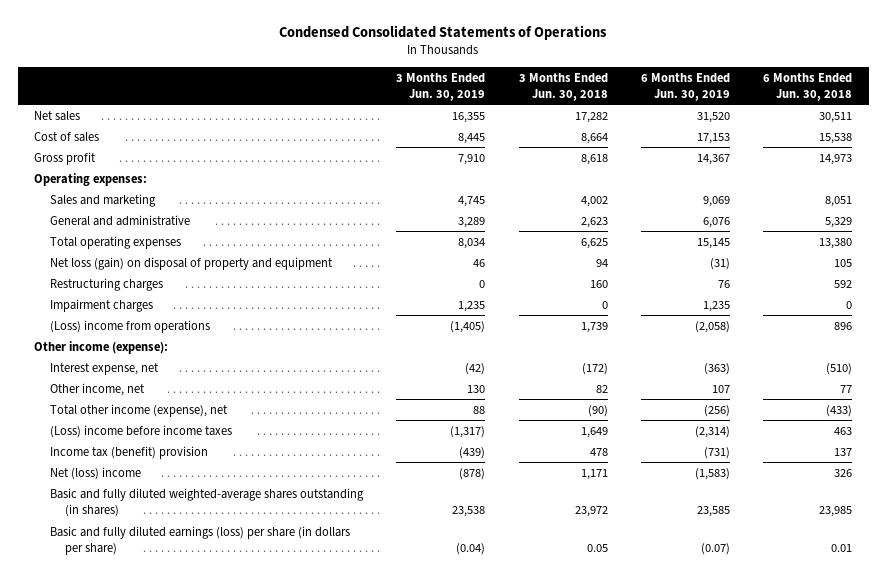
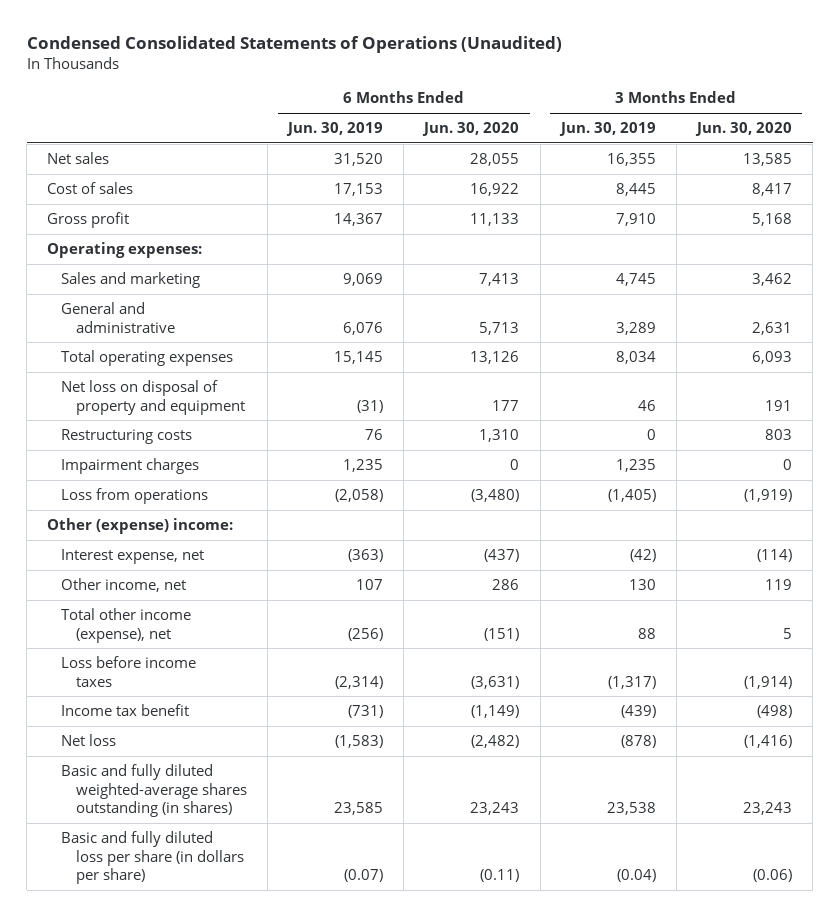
[279,25,608,41] Condensed Consolidated Statements of Operations -> [26,36,562,54] Condensed Consolidated Statements of Operations (Unaudited)
[518,72,608,101] 3 Months Ended Jun. 30, 2018 -> none
[763,72,853,101] 6 Months Ended Jun. 30, 2018 -> none
none -> [422,122,520,137] Jun. 30, 2020
none -> [695,122,793,137] Jun. 30, 2020
[49,277,163,291] Restructuring charges -> none
[49,256,333,270] Net loss (gain) on disposal of property and equipment -> [61,380,245,415] Net loss on disposal of property and equipment
none -> [61,429,193,445] Restructuring costs
[49,319,210,333] (Loss) income from operations -> [61,488,209,505] Loss from operations
[34,340,169,354] Other income (expense): -> [47,518,234,535] Other (expense) income:
[49,424,232,438] (Loss) income before income taxes -> [61,656,197,687] Loss before income taxes
[49,445,208,459] Income tax (benefit) provision -> [61,704,190,717] Income tax benefit
[49,466,141,480] Net (loss) income -> [61,734,117,747] Net loss
[49,525,350,556] Basic and fully diluted earnings (loss) per share (in dollars per share) -> [61,831,244,885] Basic and fully diluted loss per share (in dollars per share)

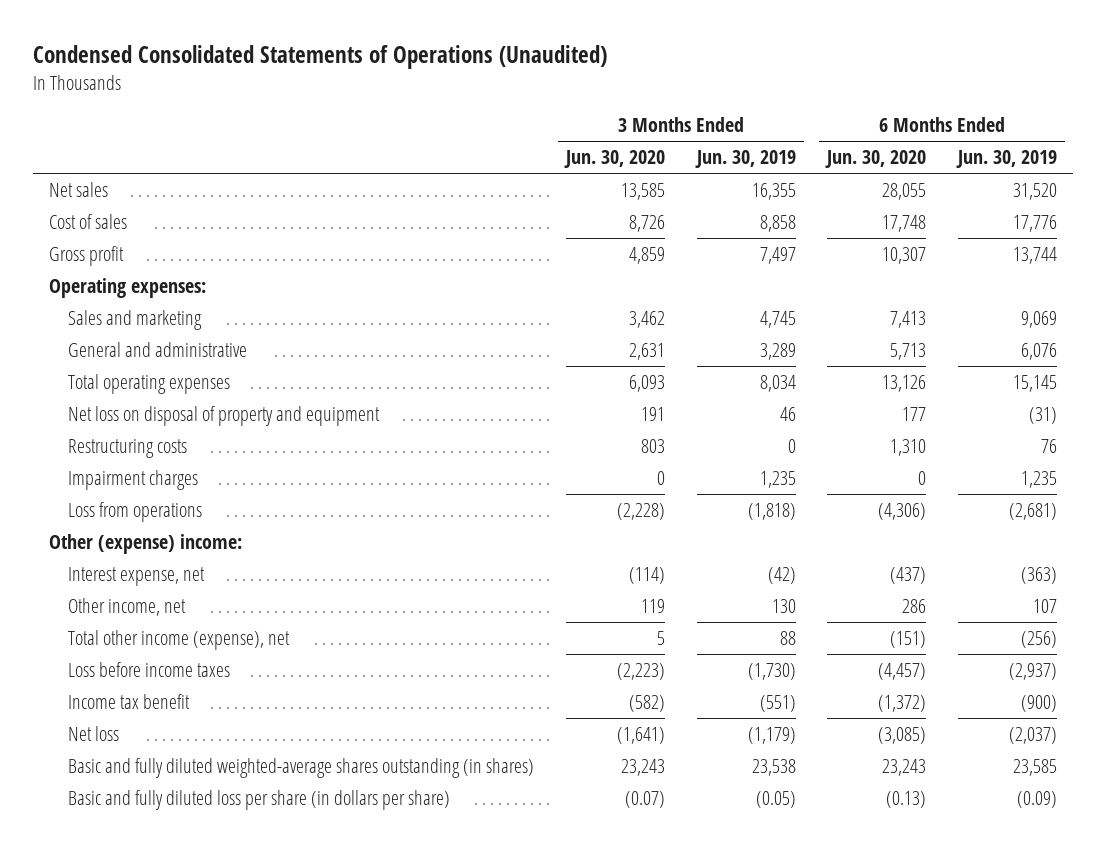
[333,183,383,197] 17,153 -> [1013,214,1058,232] 17,776
[470,183,520,197] 16,922 -> [882,214,927,232] 17,748
[615,183,656,197] 8,445 -> [759,214,796,232] 8,858
[752,183,793,197] 8,417 -> [628,214,665,232] 8,726
[333,213,383,227] 14,367 -> [1013,246,1058,264] 13,744
[470,213,520,227] 11,133 -> [882,246,927,264] 10,307
[615,213,656,227] 7,910 -> [759,246,796,264] 7,497
[752,213,793,227] 5,168 -> [628,246,665,264] 4,859
[334,489,383,503] (2,058) -> [1009,502,1058,520] (2,681)
[471,489,520,503] (3,480) -> [878,502,927,520] (4,306)
[607,489,656,503] (1,405) -> [747,502,796,520] (1,818)
[744,489,793,503] (1,919) -> [616,502,665,520] (2,228)
[334,675,383,689] (2,314) -> [1009,662,1058,680] (2,937)
[471,675,520,689] (3,631) -> [878,662,927,680] (4,457)
[607,675,656,689] (1,317) -> [747,662,796,680] (1,730)
[744,675,793,689] (1,914) -> [616,662,665,680] (2,223)
[347,705,383,719] (731) -> [1021,694,1058,712] (900)
[471,705,520,719] (1,149) -> [878,694,927,712] (1,372)
[620,705,656,719] (439) -> [759,694,796,712] (551)
[757,705,793,719] (498) -> [628,694,665,712] (582)
[334,735,383,749] (1,583) -> [1009,726,1058,744] (2,037)
[471,735,520,749] (2,482) -> [878,726,927,744] (3,085)
[620,735,656,749] (878) -> [747,726,796,744] (1,179)
[744,735,793,749] (1,416) -> [616,726,665,744] (1,641)
[343,869,383,883] (0.07) -> [1017,790,1058,808] (0.09)
[480,869,520,883] (0.11) -> [886,790,927,808] (0.13)
[616,869,656,883] (0.04) -> [755,790,796,808] (0.05)
[753,869,793,883] (0.06) -> [624,790,665,808] (0.07)

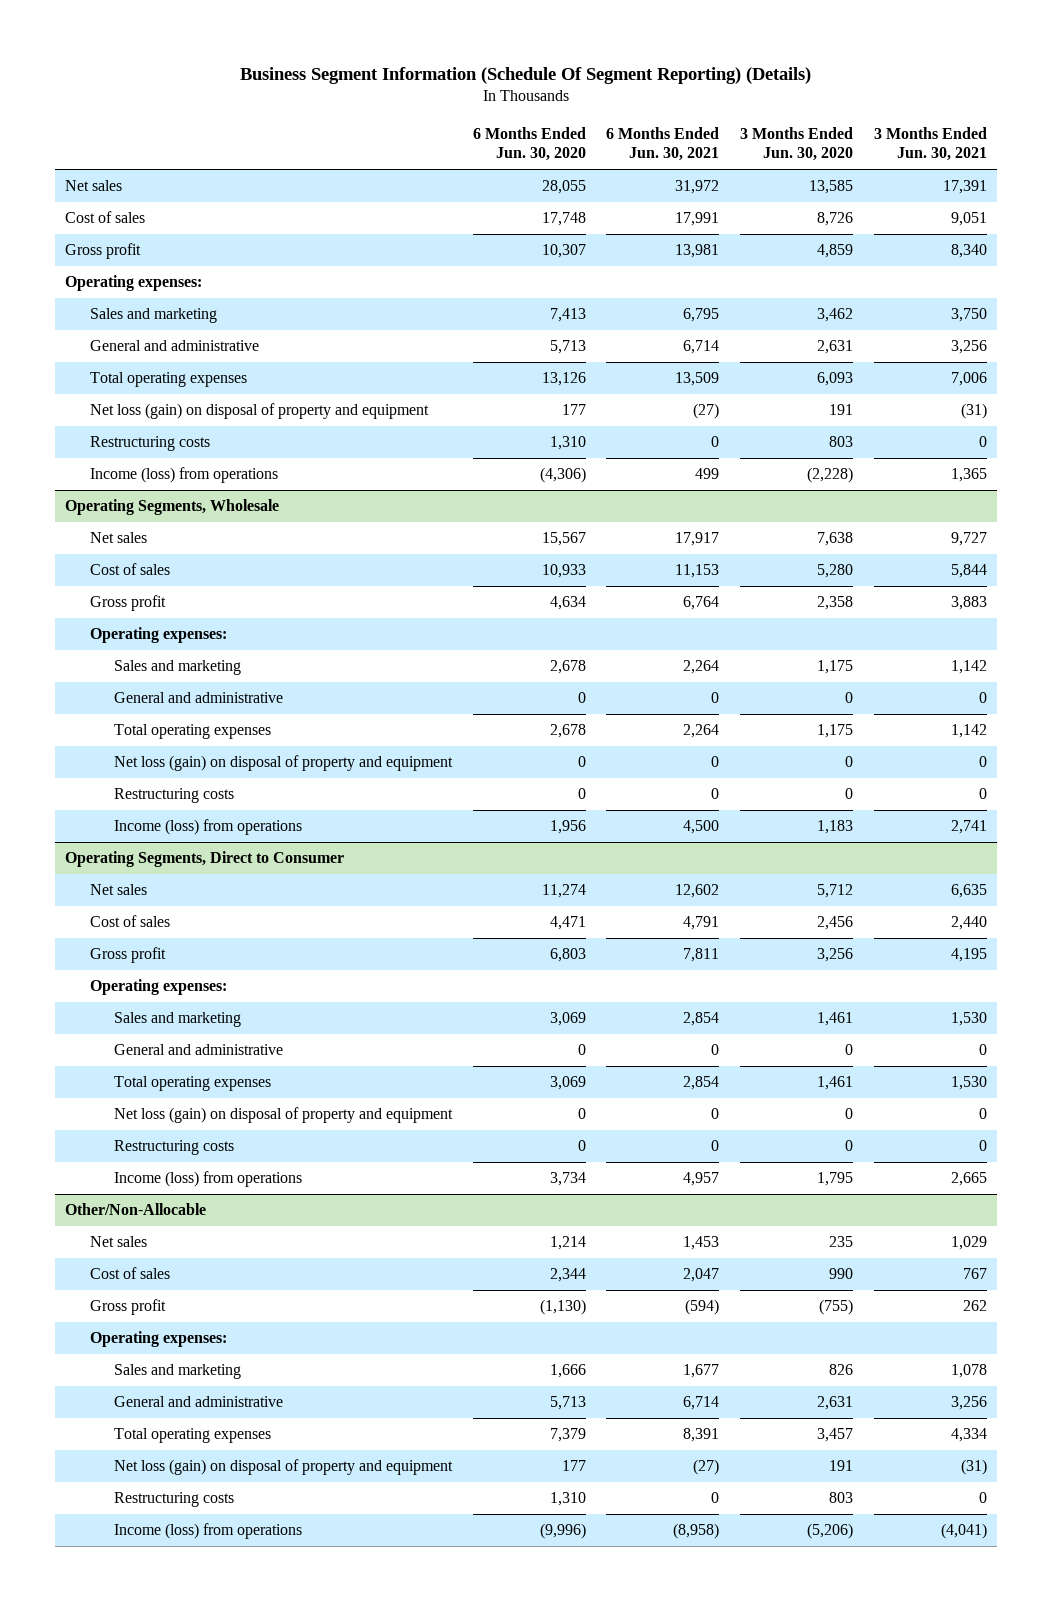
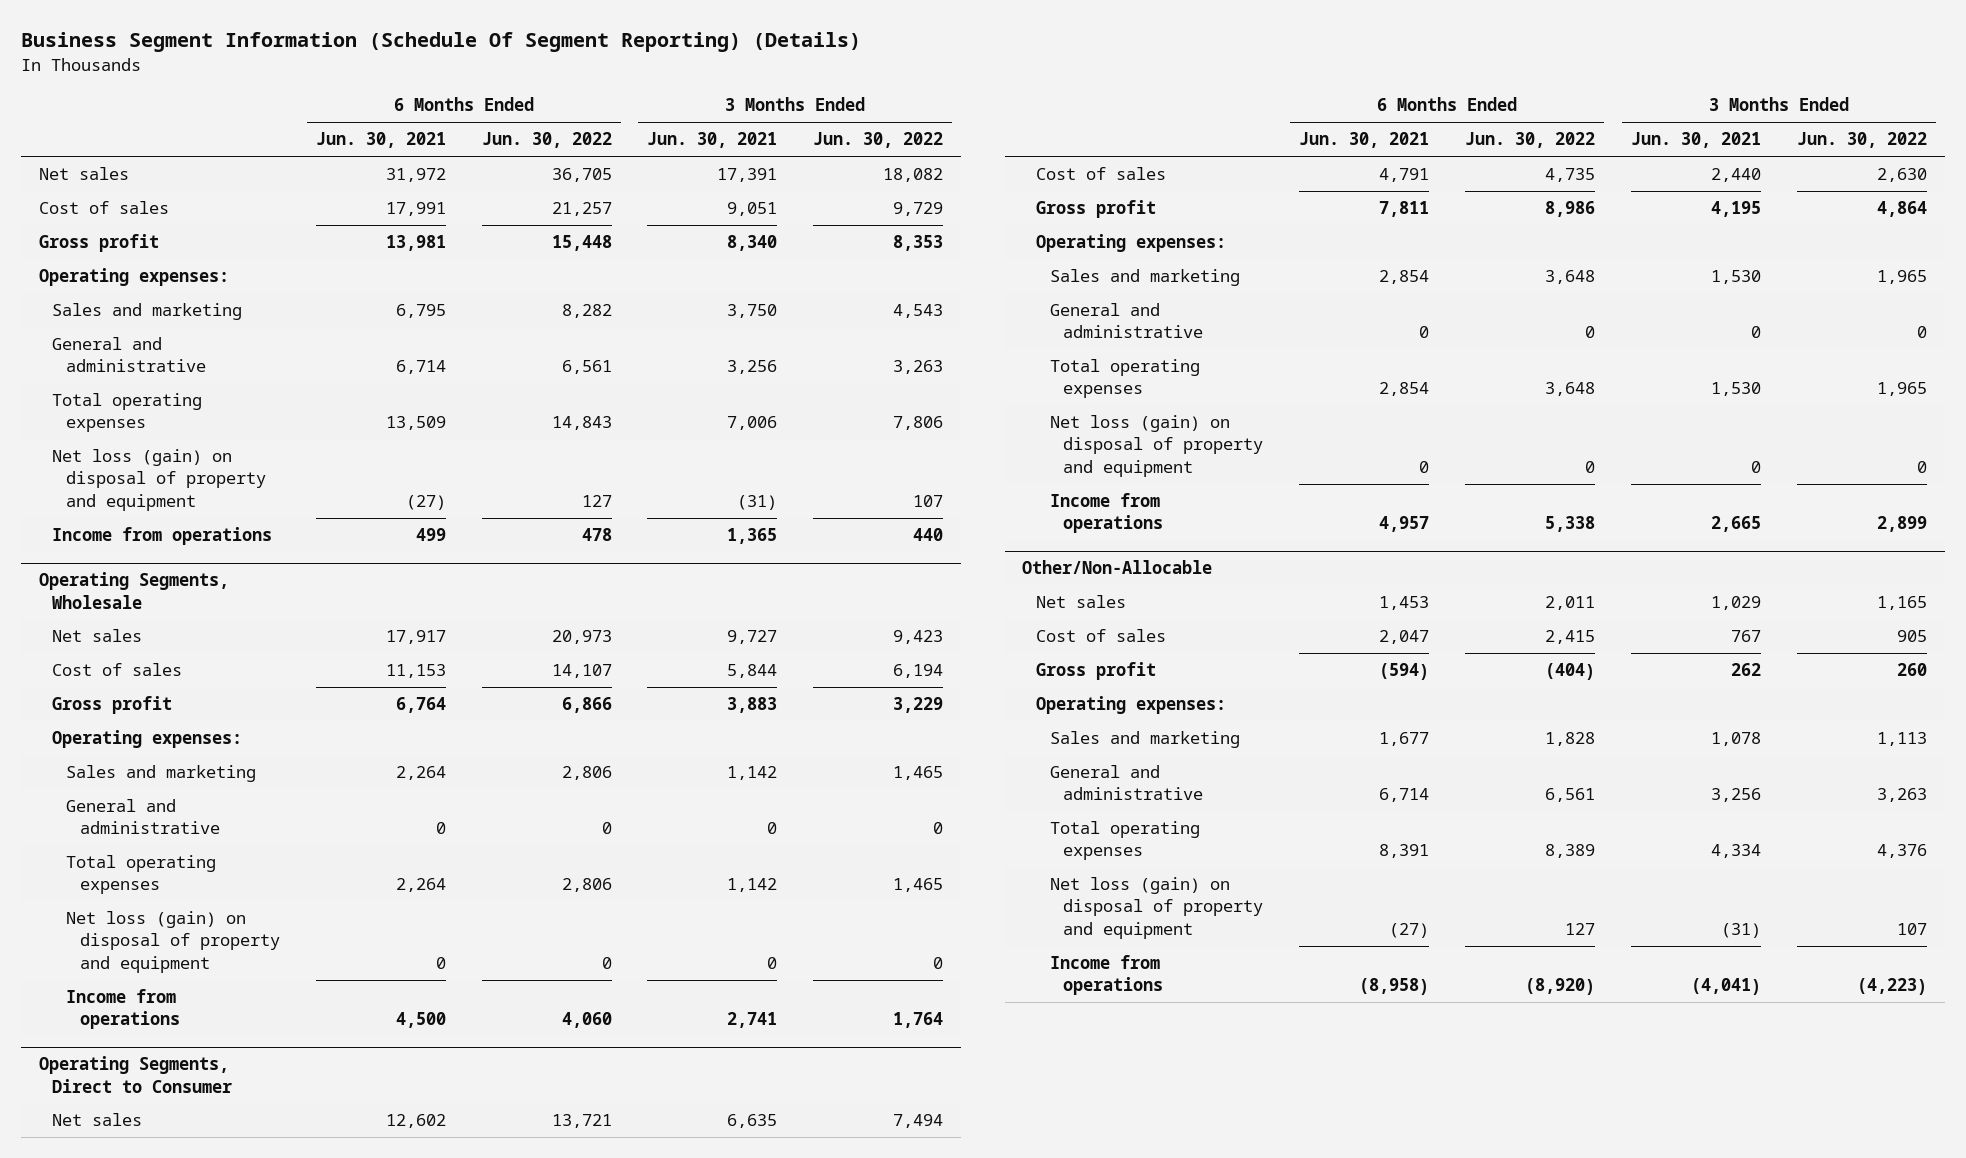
[472,126,586,162] 6 Months Ended Jun. 30, 2020 -> none
[739,126,853,162] 3 Months Ended Jun. 30, 2020 -> none
none -> [481,132,612,149] Jun. 30, 2022
none -> [813,132,944,149] Jun. 30, 2022
[89,436,210,452] Restructuring costs -> none
[89,467,278,484] Income (loss) from operations -> [52,527,273,546] Income from operations
[114,788,235,804] Restructuring costs -> none
[114,819,303,836] Income (loss) from operations -> [65,989,180,1030] Income from operations
[114,1140,235,1156] Restructuring costs -> none
[114,1171,303,1188] Income (loss) from operations -> [1049,493,1164,534] Income from operations
[114,1492,235,1508] Restructuring costs -> none
[114,1523,303,1540] Income (loss) from operations -> [1049,955,1164,996] Income from operations

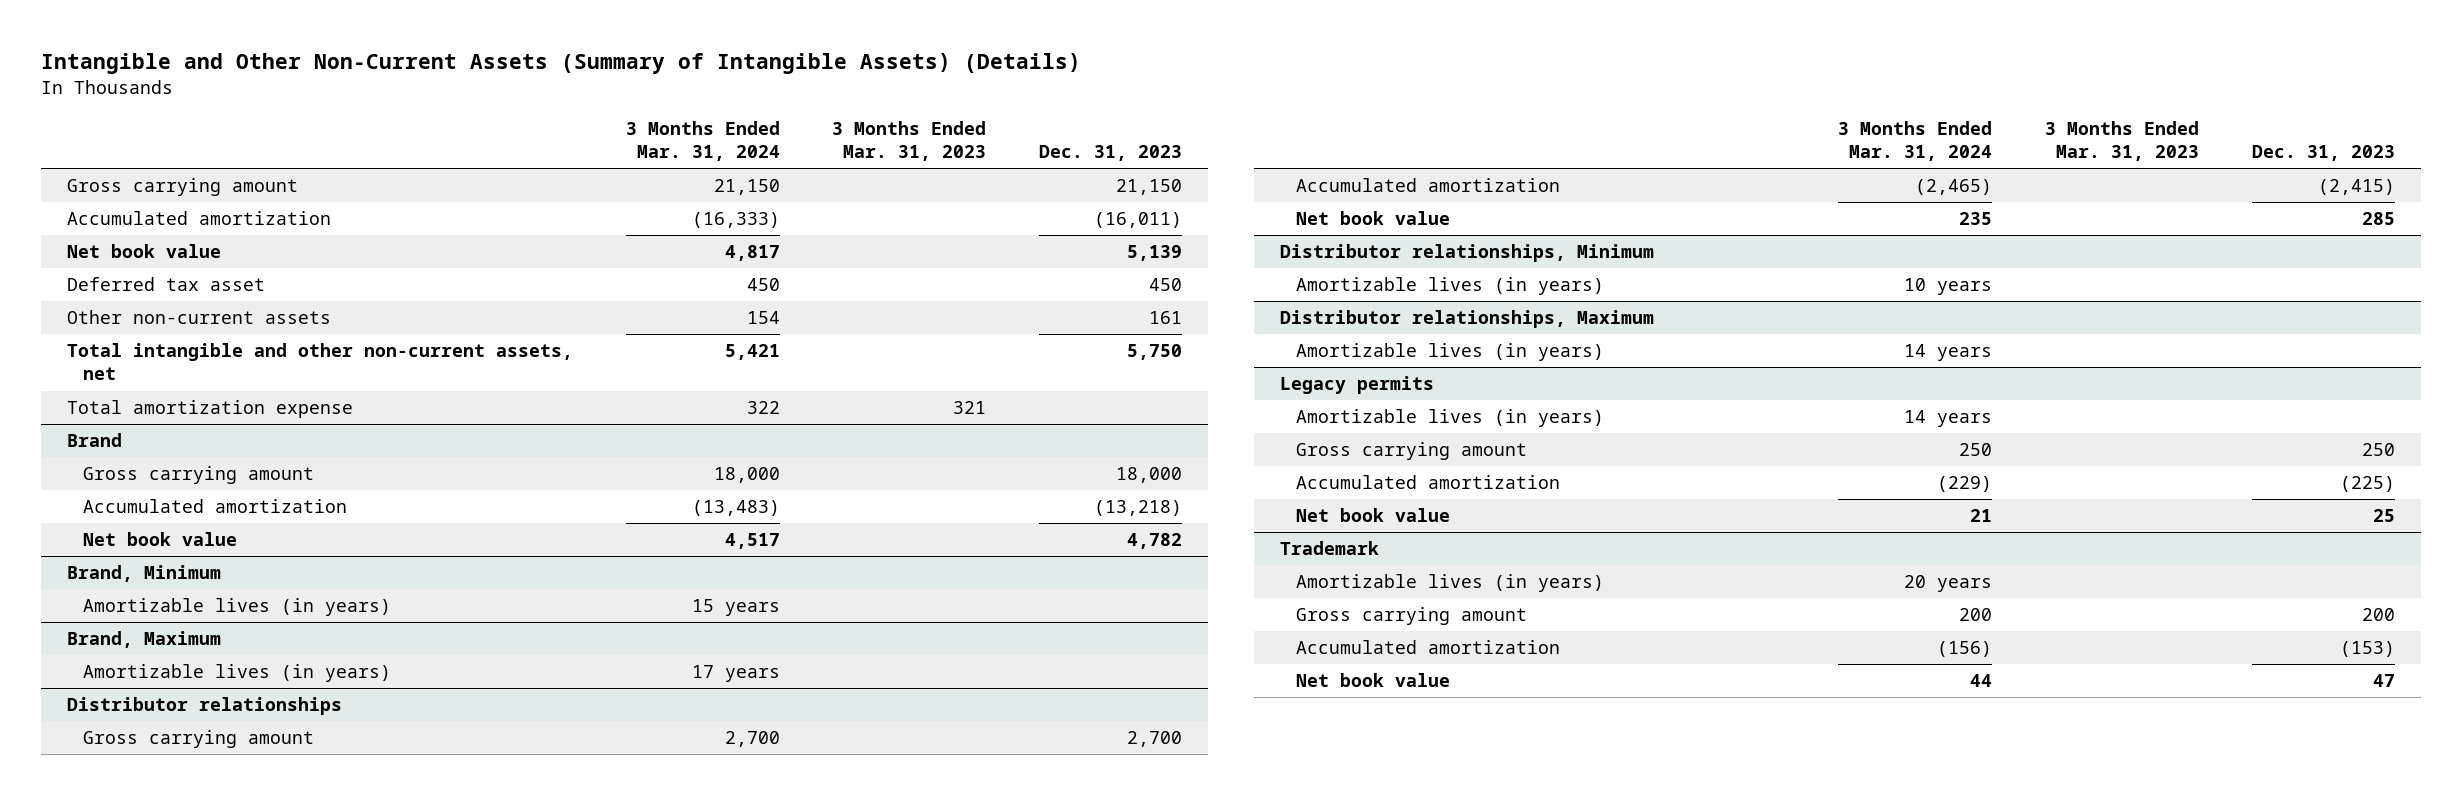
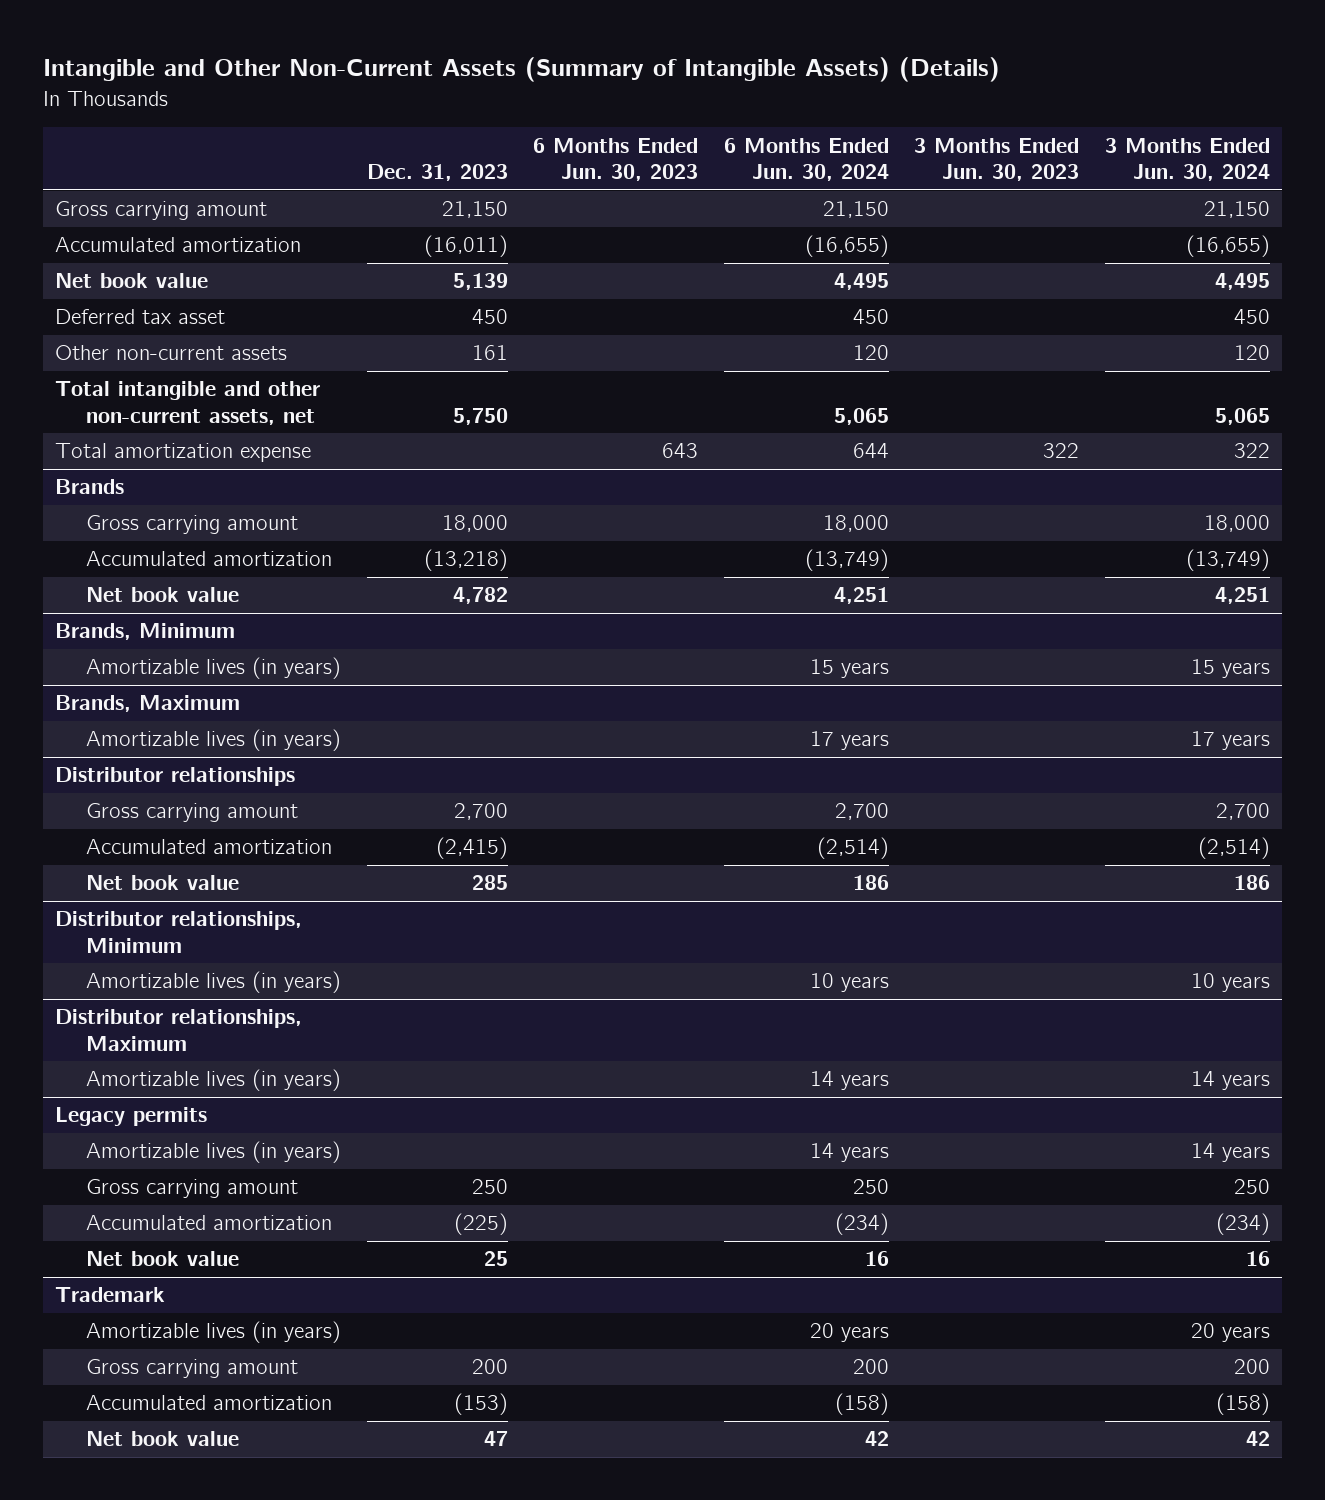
[625,121,780,162] 3 Months Ended Mar. 31, 2024 -> none
[832,121,987,162] 3 Months Ended Mar. 31, 2023 -> none
none -> [533,137,699,182] 6 Months Ended Jun. 30, 2023
none -> [723,137,889,182] 6 Months Ended Jun. 30, 2024
none -> [914,137,1080,182] 3 Months Ended Jun. 30, 2023
none -> [1104,137,1270,182] 3 Months Ended Jun. 30, 2024
[67,433,123,448] Brand -> [55,479,125,495] Brands
[67,565,222,583] Brand, Minimum -> [55,623,236,641] Brands, Minimum
[67,631,222,649] Brand, Maximum -> [55,695,241,713] Brands, Maximum

